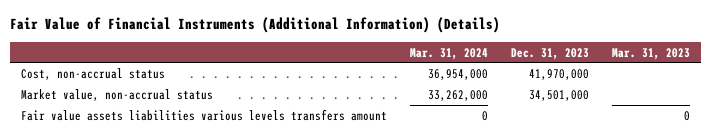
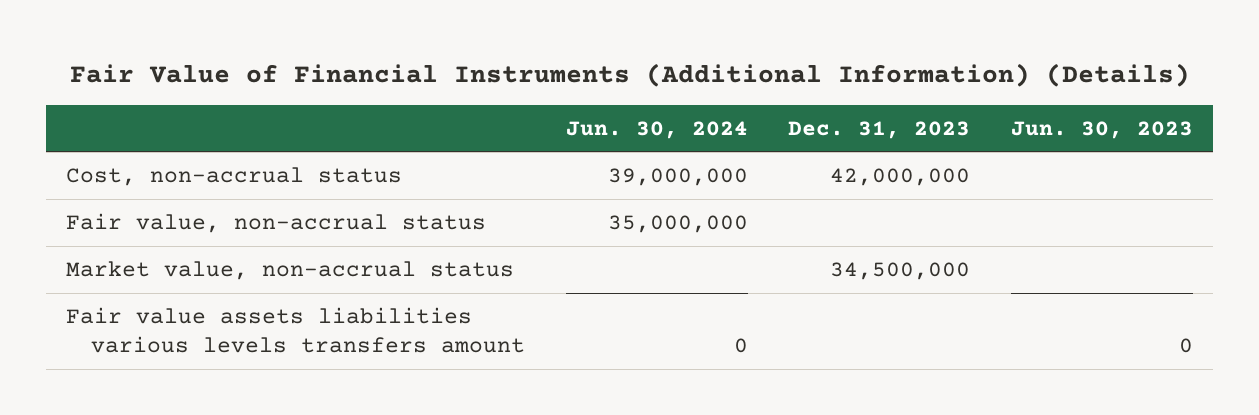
[410,47,489,60] Mar. 31, 2024 -> none
[611,47,690,60] Mar. 31, 2023 -> none
none -> [565,120,748,139] Jun. 30, 2024
none -> [1011,120,1194,139] Jun. 30, 2023
[528,68,589,80] 41,970,000 -> [830,167,971,186] 42,000,000
none -> [66,212,487,233] Fair value, non-accrual status
[528,89,589,101] 34,501,000 -> [830,261,971,280] 34,500,000

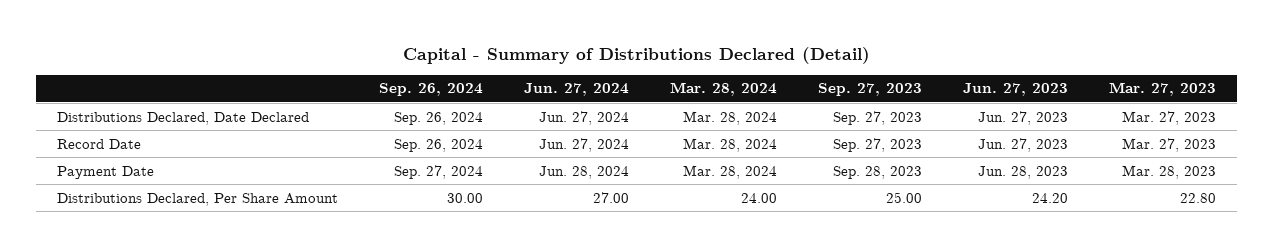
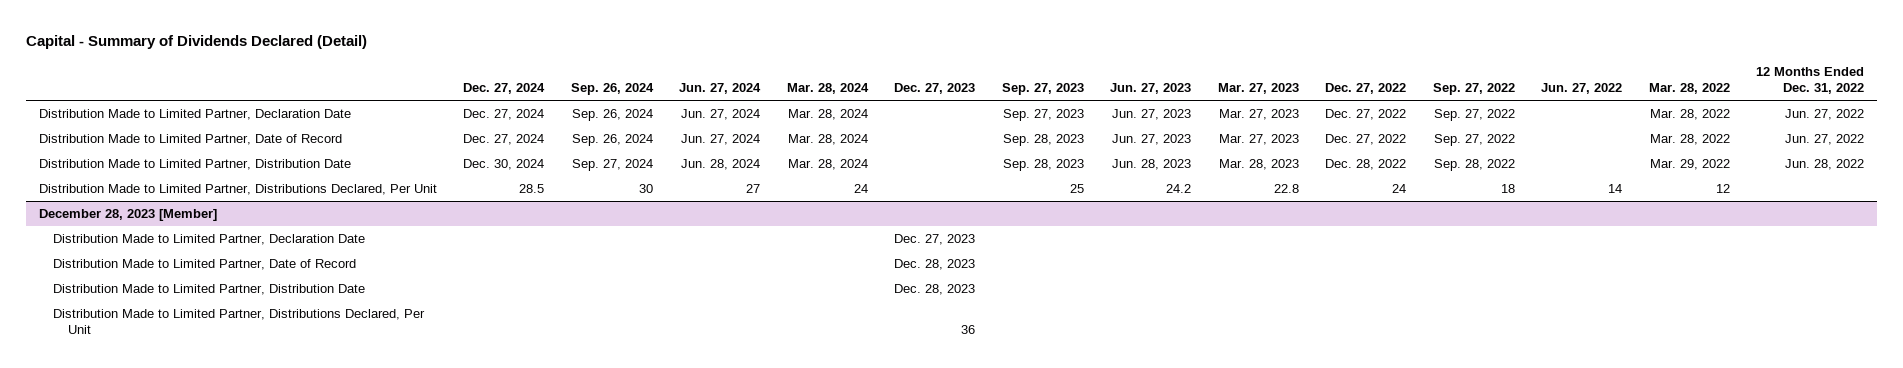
[402,46,870,64] Capital - Summary of Distributions Declared (Detail) -> [25,34,367,49] Capital - Summary of Dividends Declared (Detail)
none -> [463,83,546,95] Dec. 27, 2024
none -> [894,83,976,95] Dec. 27, 2023
none -> [1325,83,1407,95] Dec. 27, 2022
none -> [1432,83,1515,96] Sep. 27, 2022
none -> [1541,83,1623,95] Jun. 27, 2022
none -> [1648,83,1730,95] Mar. 28, 2022
none -> [1756,66,1865,95] 12 Months Ended Dec. 31, 2022
[56,111,309,125] Distributions Declared, Date Declared -> [39,108,352,120] Distribution Made to Limited Partner, Declaration Date
[56,138,141,149] Record Date -> [39,133,343,145] Distribution Made to Limited Partner, Date of Record
[833,137,923,152] Sep. 27, 2023 -> [1002,133,1084,146] Sep. 28, 2023
[56,165,154,179] Payment Date -> [39,158,352,170] Distribution Made to Limited Partner, Distribution Date
[56,192,338,206] Distributions Declared, Per Share Amount -> [39,183,438,195] Distribution Made to Limited Partner, Distributions Declared, Per Unit
[446,192,483,203] 30.00 -> [638,183,653,193] 30
[593,191,630,203] 27.00 -> [746,183,761,193] 27
[741,192,778,203] 24.00 -> [853,183,868,193] 24
[886,191,923,203] 25.00 -> [1069,183,1084,193] 25
[1032,192,1069,203] 24.20 -> [1166,183,1192,193] 24.2
[1180,192,1217,203] 22.80 -> [1273,183,1299,193] 22.8
none -> [39,208,218,221] December 28, 2023 [Member]
none -> [53,233,366,245] Distribution Made to Limited Partner, Declaration Date
none -> [53,258,357,270] Distribution Made to Limited Partner, Date of Record
none -> [53,283,366,295] Distribution Made to Limited Partner, Distribution Date
none -> [53,308,426,335] Distribution Made to Limited Partner, Distributions Declared, Per Unit

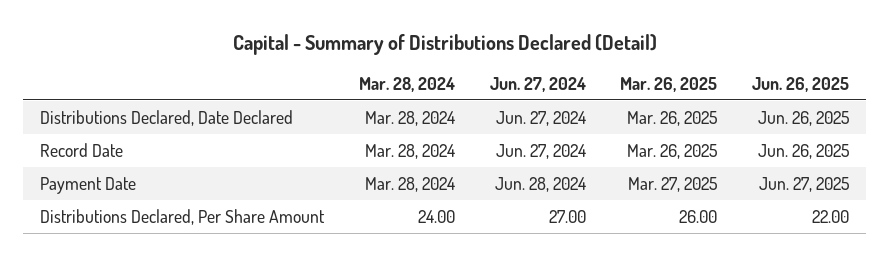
[25,34,367,49] Capital - Summary of Dividends Declared (Detail) -> [232,33,657,55] Capital - Summary of Distributions Declared (Detail)
[463,83,546,95] Dec. 27, 2024 -> none
[570,83,654,96] Sep. 26, 2024 -> none
[894,83,976,95] Dec. 27, 2023 -> none
[1001,83,1084,96] Sep. 27, 2023 -> none
[1110,83,1192,95] Jun. 27, 2023 -> none
[1217,83,1299,95] Mar. 27, 2023 -> none
[1325,83,1407,95] Dec. 27, 2022 -> none
[1432,83,1515,96] Sep. 27, 2022 -> none
[1541,83,1623,95] Jun. 27, 2022 -> none
[1648,83,1730,95] Mar. 28, 2022 -> none
[1756,66,1865,95] 12 Months Ended Dec. 31, 2022 -> none
none -> [620,76,718,92] Mar. 26, 2025
none -> [751,76,849,92] Jun. 26, 2025
[39,208,218,221] December 28, 2023 [Member] -> none
[53,233,366,245] Distribution Made to Limited Partner, Declaration Date -> none
[53,258,357,270] Distribution Made to Limited Partner, Date of Record -> none
[53,283,366,295] Distribution Made to Limited Partner, Distribution Date -> none
[53,308,426,335] Distribution Made to Limited Partner, Distributions Declared, Per Unit -> none
[39,108,352,120] Distribution Made to Limited Partner, Declaration Date -> [40,109,294,126] Distributions Declared, Date Declared
[39,133,343,145] Distribution Made to Limited Partner, Date of Record -> [40,142,124,157] Record Date
[39,158,352,170] Distribution Made to Limited Partner, Distribution Date -> [40,176,137,194] Payment Date
[39,183,438,195] Distribution Made to Limited Partner, Distributions Declared, Per Unit -> [40,208,326,225] Distributions Declared, Per Share Amount
[746,183,761,193] 27 -> [548,209,586,223] 27.00
[853,183,868,193] 24 -> [417,209,455,223] 24.00

